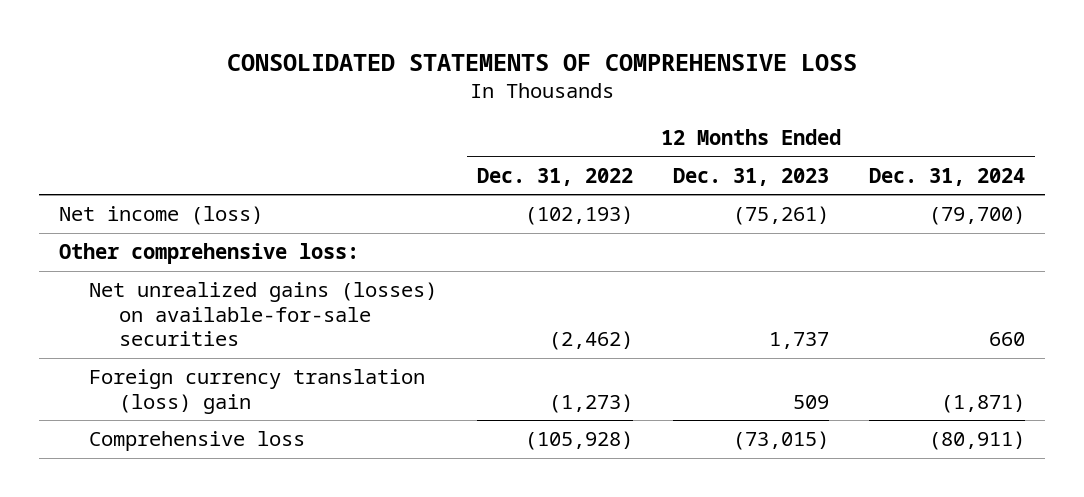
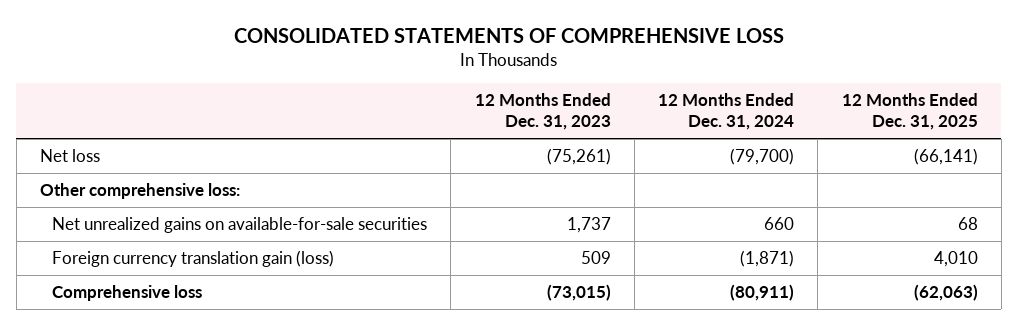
[476,167,633,186] Dec. 31, 2022 -> none
none -> [841,93,978,131] 12 Months Ended Dec. 31, 2025
[59,206,264,226] Net income (loss) -> [40,149,101,163] Net loss
[88,282,437,347] Net unrealized gains (losses) on available-for-sale securities -> [52,217,428,234] Net unrealized gains on available-for-sale securities
[88,369,425,414] Foreign currency translation (loss) gain -> [52,250,335,268] Foreign currency translation gain (loss)

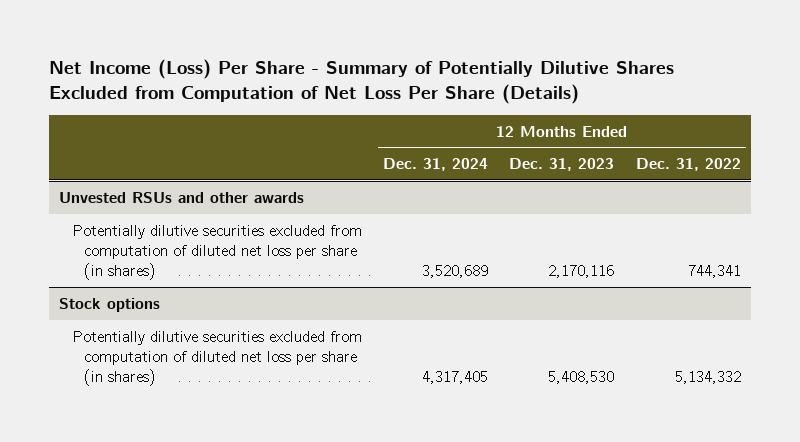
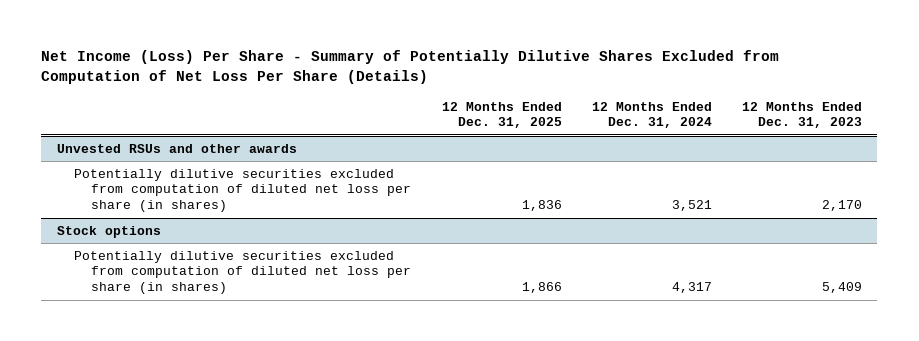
[635,158,741,172] Dec. 31, 2022 -> none
none -> [441,101,562,129] 12 Months Ended Dec. 31, 2025
[421,264,488,278] 3,520,689 -> [671,200,712,212] 3,521
[548,264,615,278] 2,170,116 -> [822,200,863,212] 2,170
[421,370,488,384] 4,317,405 -> [671,282,712,294] 4,317
[548,370,615,384] 5,408,530 -> [822,282,863,294] 5,409

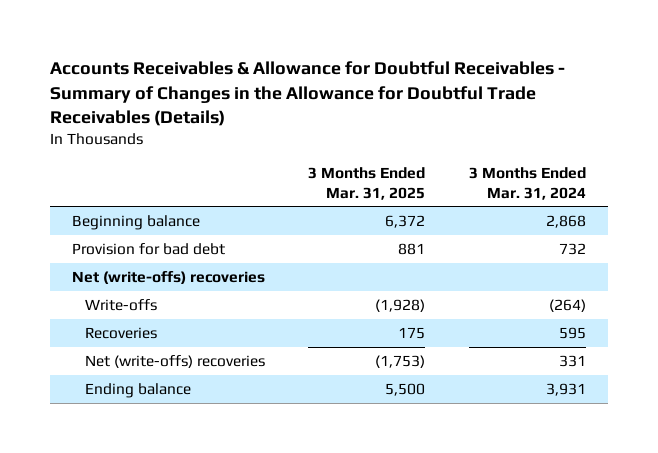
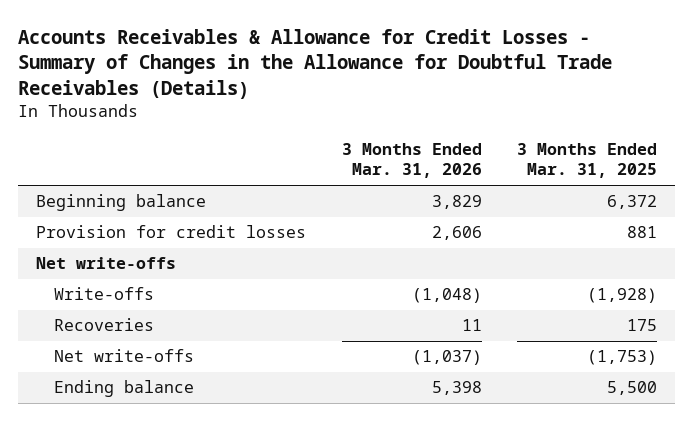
[50,61,566,126] Accounts Receivables & Allowance for Doubtful Receivables - Summary of Changes in the Allowance for Doubtful Trade Receivables (Details) -> [18,28,613,99] Accounts Receivables & Allowance for Credit Losses - Summary of Changes in the Allowance for Doubtful Trade Receivables (Details)
[468,167,586,200] 3 Months Ended Mar. 31, 2024 -> none
none -> [341,142,482,179] 3 Months Ended Mar. 31, 2026
[71,242,225,255] Provision for bad debt -> [36,225,307,239] Provision for credit losses
[71,270,265,284] Net (write-offs) recoveries -> [36,257,177,270] Net write-offs
[84,354,265,368] Net (write-offs) recoveries -> [54,349,195,363] Net write-offs

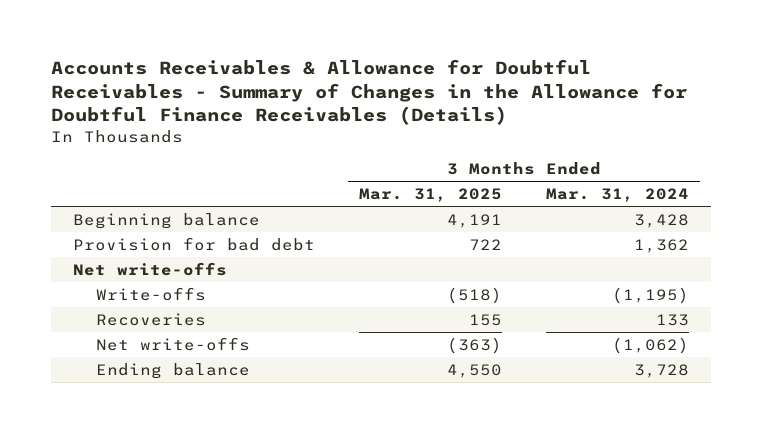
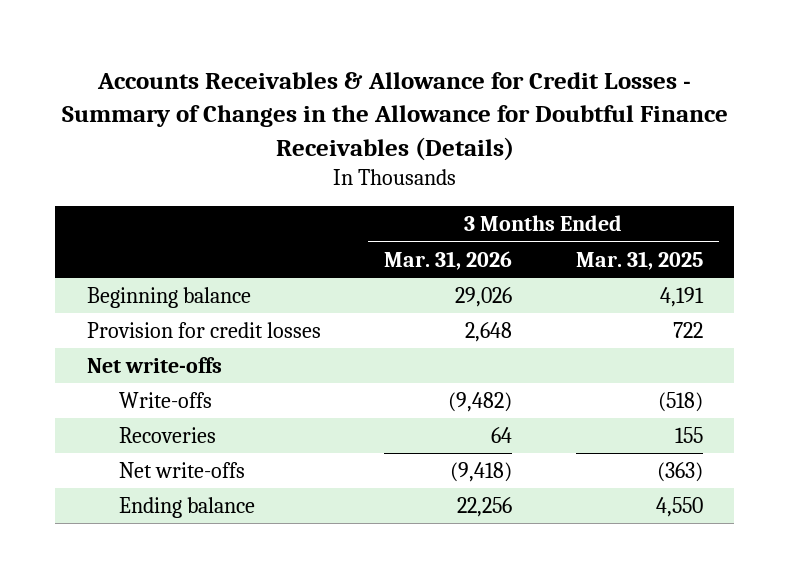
[50,59,687,126] Accounts Receivables & Allowance for Doubtful Receivables - Summary of Changes in the Allowance for Doubtful Finance Receivables (Details) -> [61,71,728,161] Accounts Receivables & Allowance for Credit Losses - Summary of Changes in the Allowance for Doubtful Finance Receivables (Details)
[545,188,689,203] Mar. 31, 2024 -> none
none -> [384,250,513,270] Mar. 31, 2026
[72,236,315,251] Provision for bad debt -> [86,322,321,339] Provision for credit losses

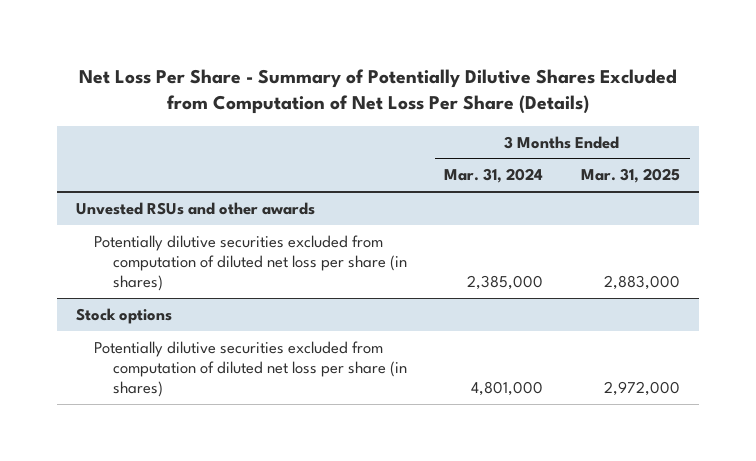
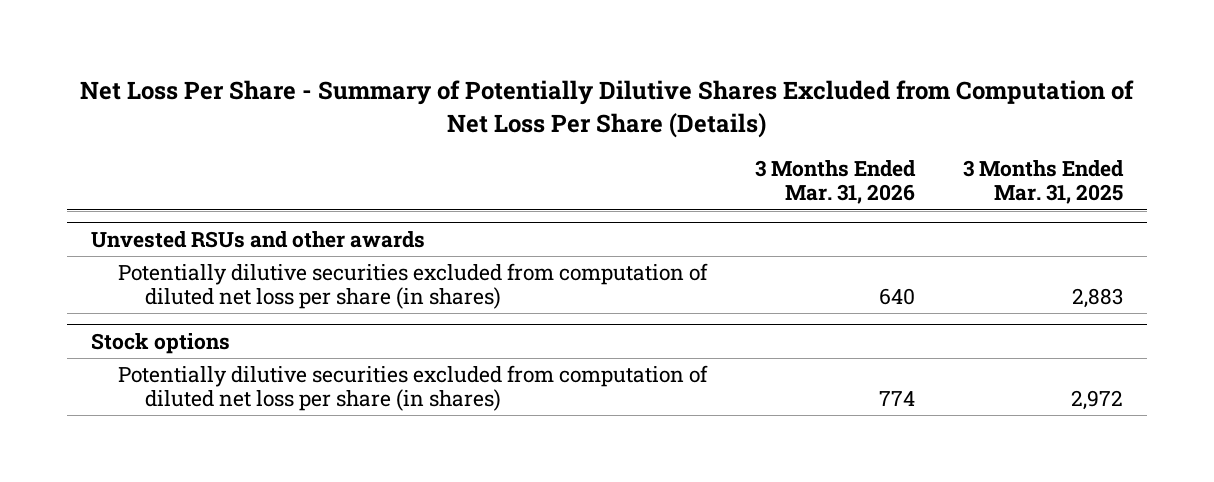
[444,168,544,184] Mar. 31, 2024 -> none
none -> [754,160,916,205] 3 Months Ended Mar. 31, 2026
[604,275,681,291] 2,883,000 -> [1071,288,1123,309] 2,883
[604,381,681,397] 2,972,000 -> [1070,390,1123,411] 2,972

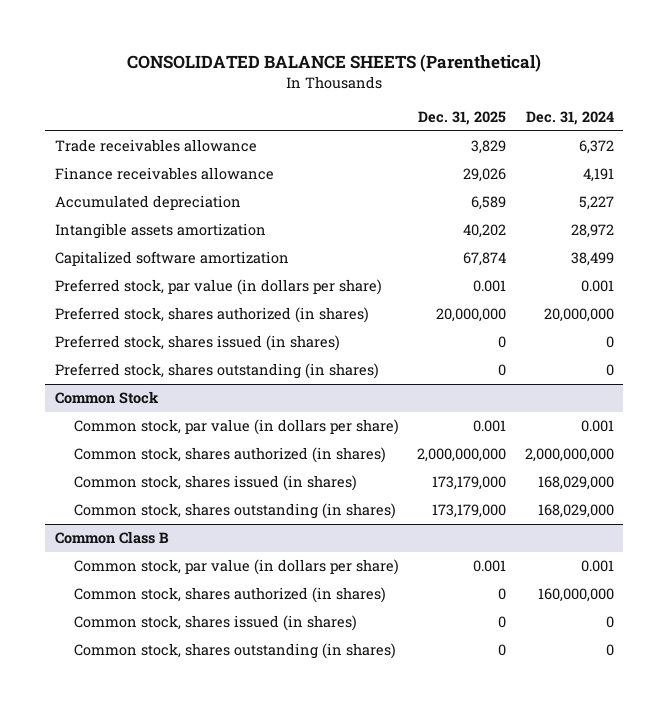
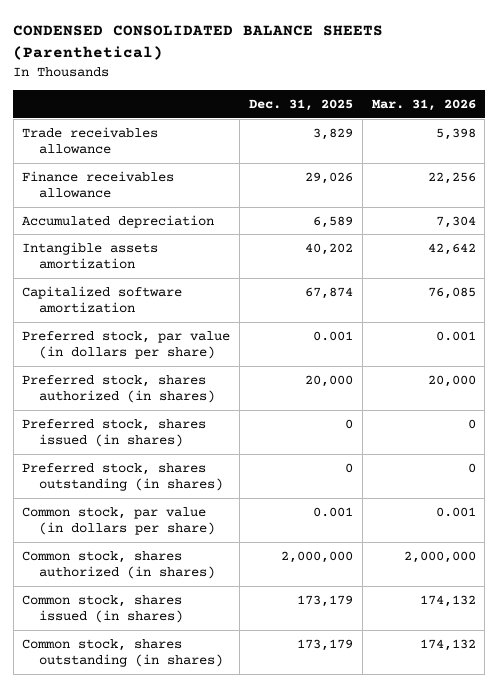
[127,53,542,72] CONSOLIDATED BALANCE SHEETS (Parenthetical) -> [13,25,384,60] CONDENSED CONSOLIDATED BALANCE SHEETS (Parenthetical)
[525,110,614,125] Dec. 31, 2024 -> none
none -> [371,98,476,111] Mar. 31, 2026
[436,308,507,323] 20,000,000 -> [304,374,353,387] 20,000
[54,391,159,405] Common Stock -> none
[54,531,169,545] Common Class B -> none
[73,559,399,576] Common stock, par value (in dollars per share) -> none
[73,587,386,604] Common stock, shares authorized (in shares) -> none
[73,615,357,632] Common stock, shares issued (in shares) -> none
[73,643,396,660] Common stock, shares outstanding (in shares) -> none
[417,448,507,463] 2,000,000,000 -> [280,550,353,563] 2,000,000
[432,476,507,491] 173,179,000 -> [296,594,353,607] 173,179
[432,504,507,519] 173,179,000 -> [296,638,353,651] 173,179

